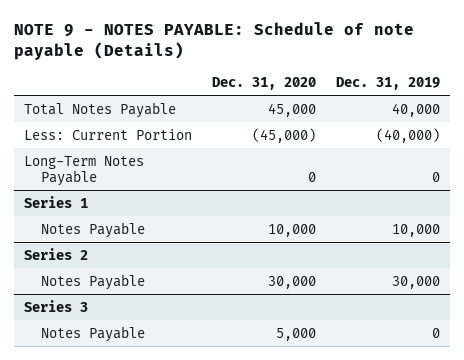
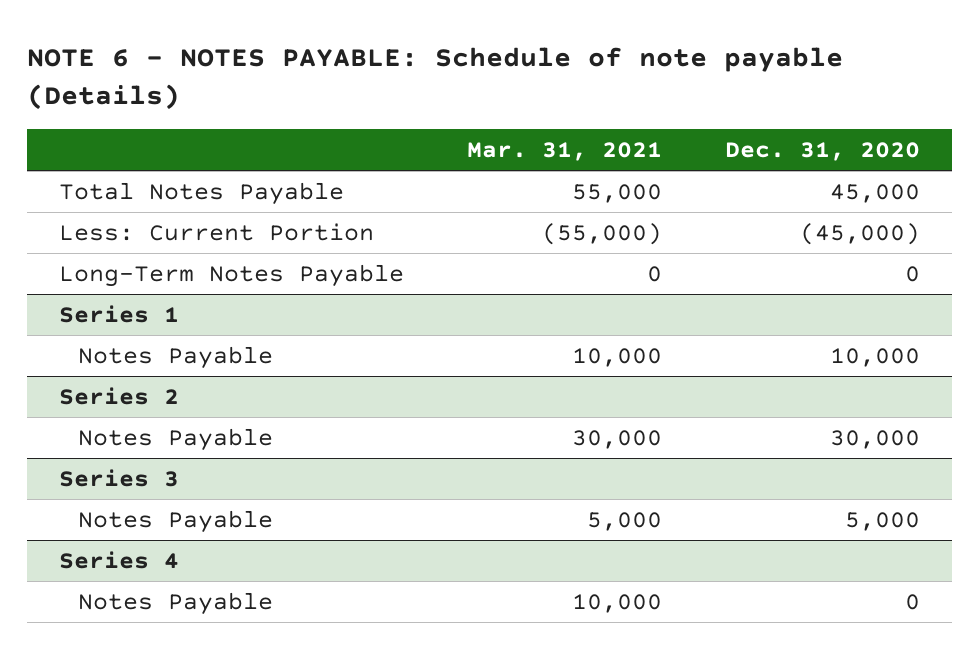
[14,22,415,61] NOTE 9 - NOTES PAYABLE: Schedule of note payable (Details) -> [26,46,843,111] NOTE 6 - NOTES PAYABLE: Schedule of note payable (Details)
[335,77,440,91] Dec. 31, 2019 -> none
none -> [466,142,662,162] Mar. 31, 2021
none -> [58,550,179,569] Series 4
none -> [78,591,274,615] Notes Payable

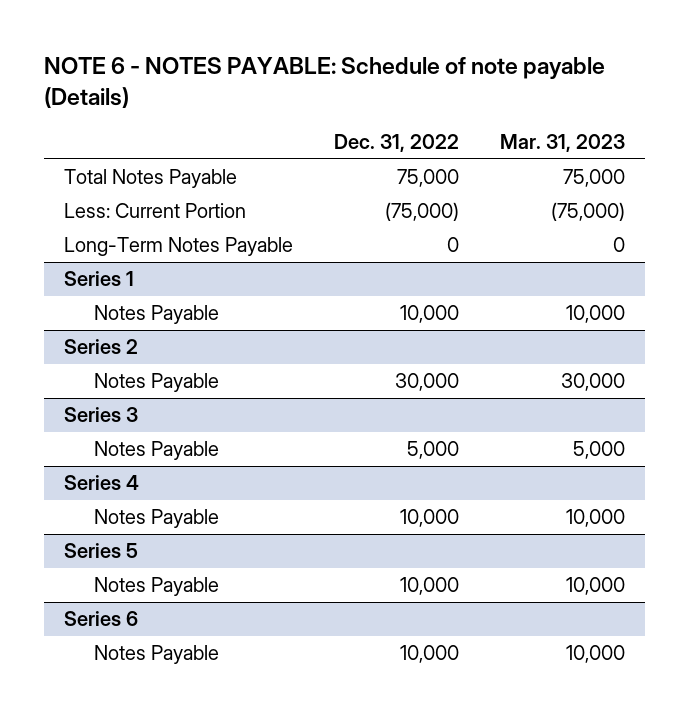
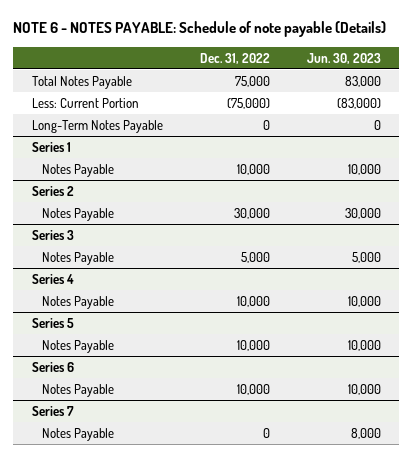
[499,134,625,153] Mar. 31, 2023 -> none
none -> [306,52,381,64] Jun. 30, 2023
none -> [31,405,74,416] Series 7
none -> [41,427,114,441] Notes Payable

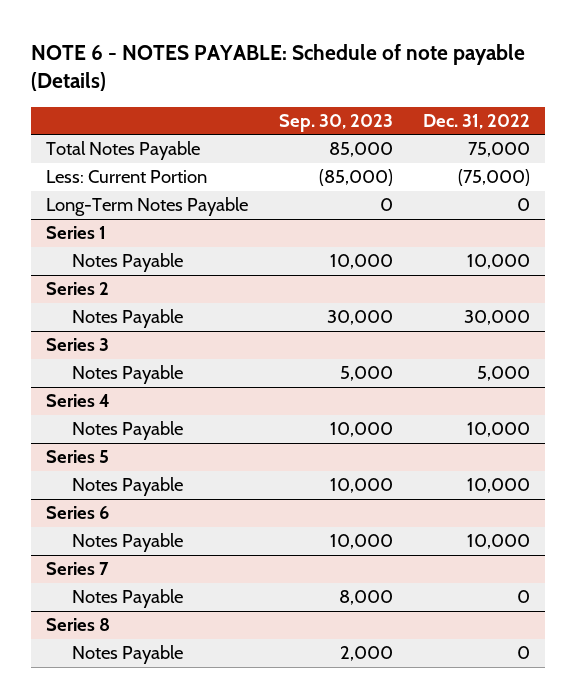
[306,52,381,64] Jun. 30, 2023 -> none
none -> [278,113,393,132] Sep. 30, 2023
none -> [46,618,111,632] Series 8
none -> [71,645,183,665] Notes Payable

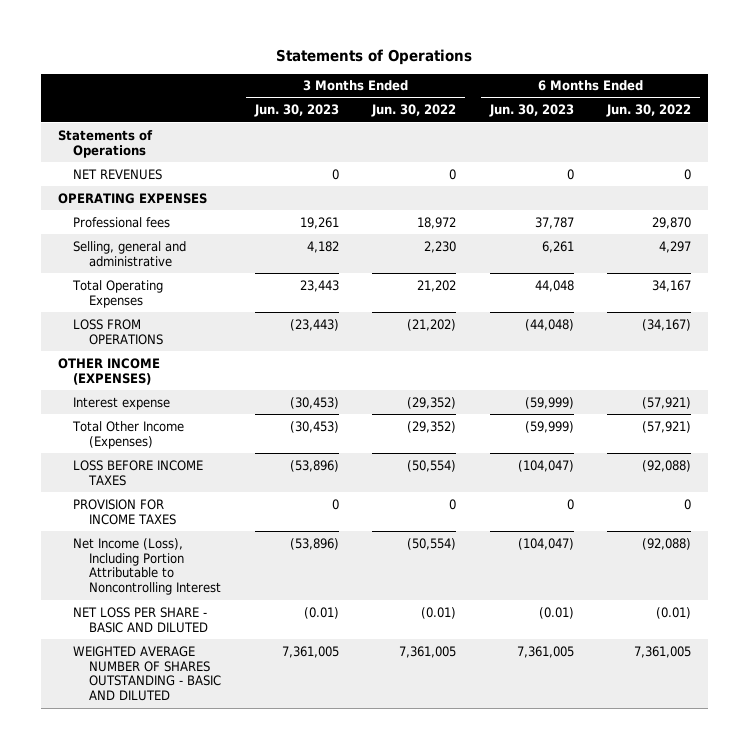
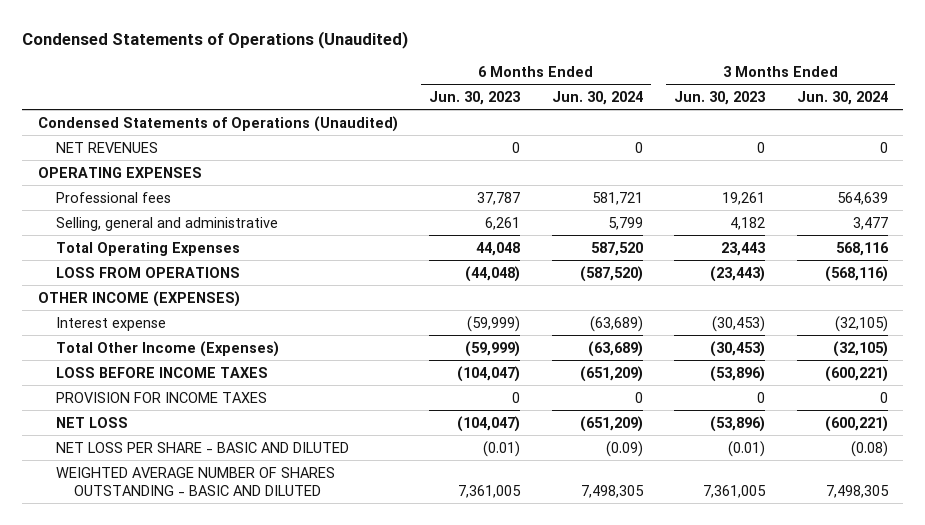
[276,48,473,65] Statements of Operations -> [22,30,409,49] Condensed Statements of Operations (Unaudited)
[371,104,457,118] Jun. 30, 2022 -> none
[606,104,692,118] Jun. 30, 2022 -> none
none -> [551,90,643,105] Jun. 30, 2024
none -> [796,90,888,105] Jun. 30, 2024
[57,129,153,158] Statements of Operations -> [37,115,398,132] Condensed Statements of Operations (Unaudited)
[73,537,222,596] Net Income (Loss), Including Portion Attributable to Noncontrolling Interest -> [55,416,128,428] NET LOSS

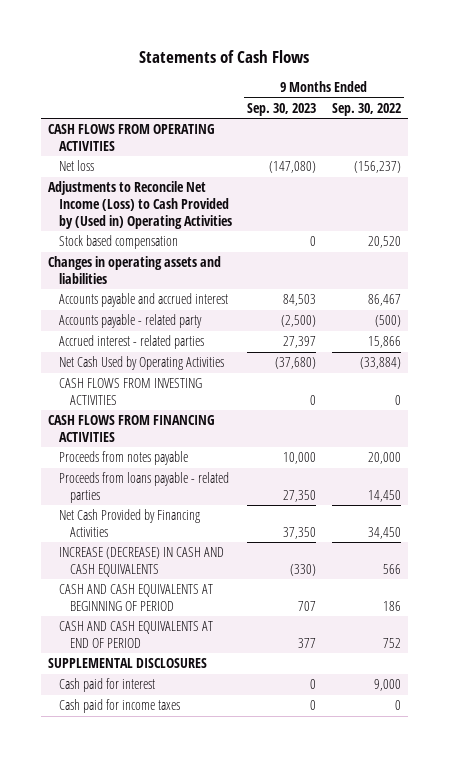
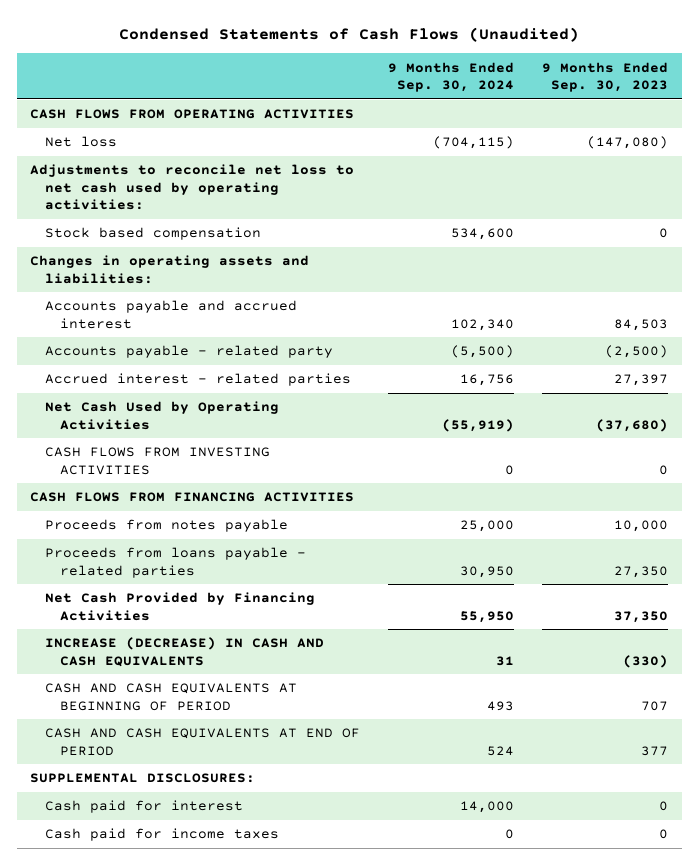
[139,49,310,63] Statements of Cash Flows -> [119,27,580,43] Condensed Statements of Cash Flows (Unaudited)
[331,103,401,117] Sep. 30, 2022 -> none
none -> [388,61,515,93] 9 Months Ended Sep. 30, 2024
[48,181,233,229] Adjustments to Reconcile Net Income (Loss) to Cash Provided by (Used in) Operating Activities -> [30,164,355,211] Adjustments to reconcile net loss to net cash used by operating activities:
[48,256,222,285] Changes in operating assets and liabilities -> [30,255,310,284] Changes in operating assets and liabilities:
[48,658,208,669] SUPPLEMENTAL DISCLOSURES -> [30,773,256,784] SUPPLEMENTAL DISCLOSURES:

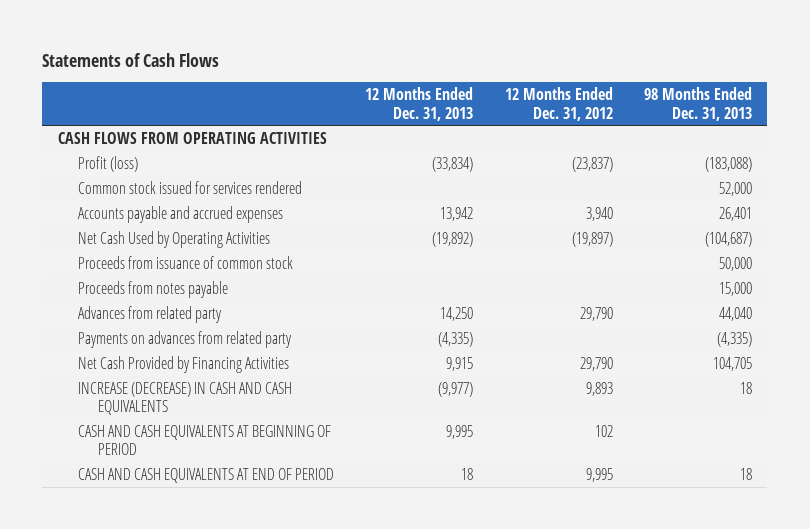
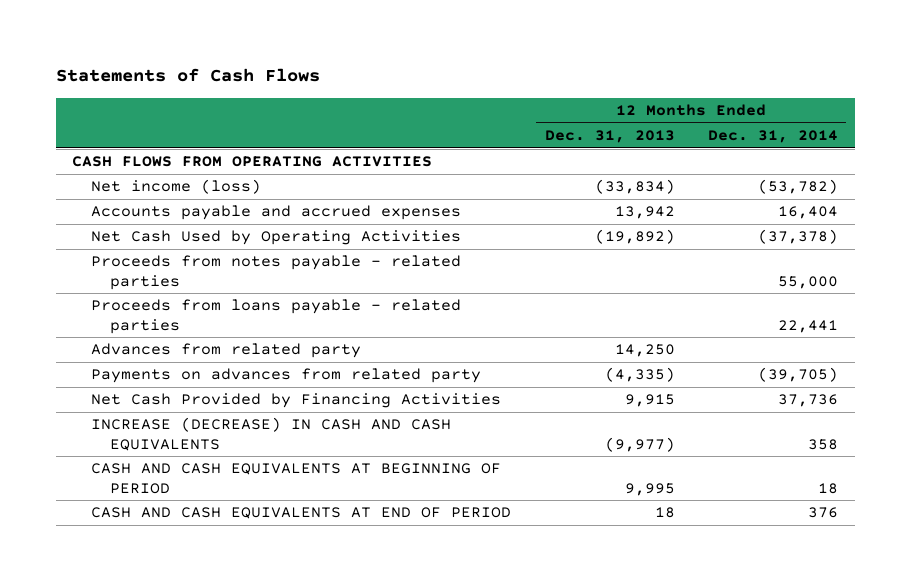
[504,87,613,121] 12 Months Ended Dec. 31, 2012 -> none
[643,87,752,121] 98 Months Ended Dec. 31, 2013 -> none
none -> [708,129,839,143] Dec. 31, 2014
[78,180,303,194] Common stock issued for services rendered -> none
[78,155,139,172] Profit (loss) -> [91,179,262,195] Net income (loss)
[78,255,294,269] Proceeds from issuance of common stock -> none
[78,280,229,298] Proceeds from notes payable -> [91,255,462,290] Proceeds from notes payable - related parties
none -> [91,299,462,334] Proceeds from loans payable - related parties

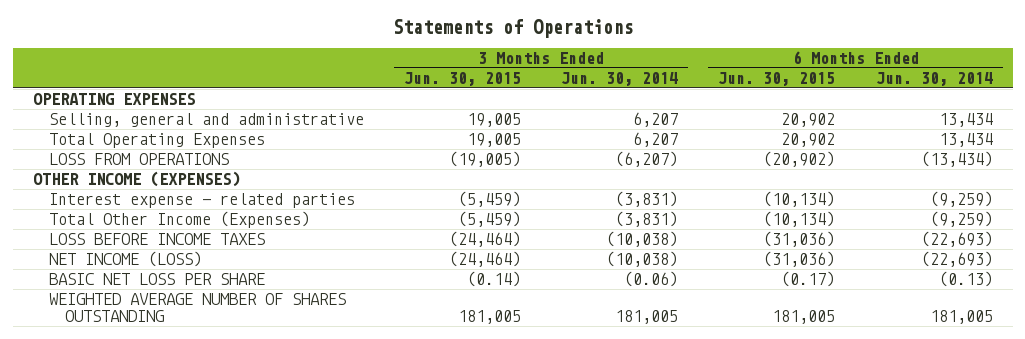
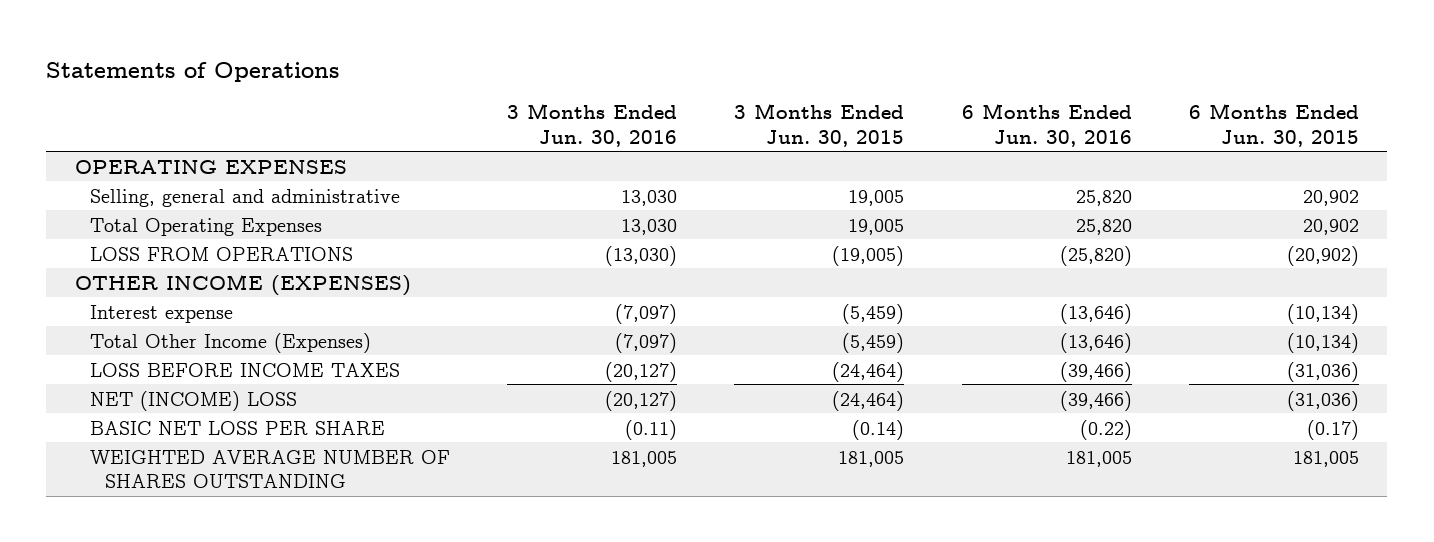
[561,72,679,87] Jun. 30, 2014 -> none
[875,72,993,87] Jun. 30, 2014 -> none
none -> [507,103,678,147] 3 Months Ended Jun. 30, 2016
none -> [961,103,1132,147] 6 Months Ended Jun. 30, 2016
[48,193,355,209] Interest expense - related parties -> [89,304,233,323] Interest expense
[48,251,202,268] NET INCOME (LOSS) -> [89,390,297,411] NET (INCOME) LOSS

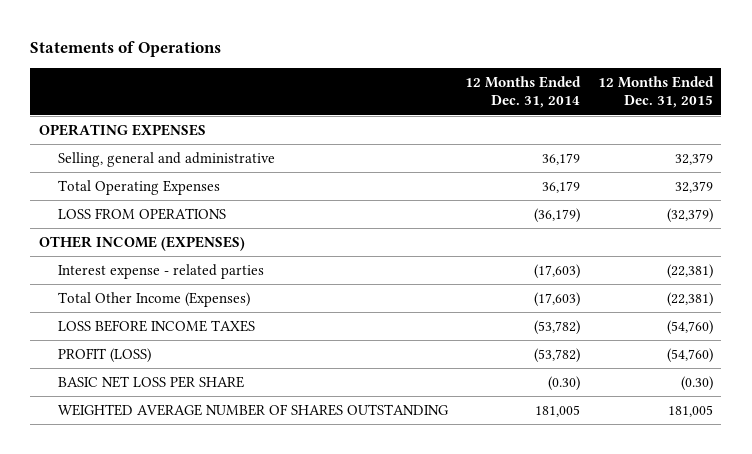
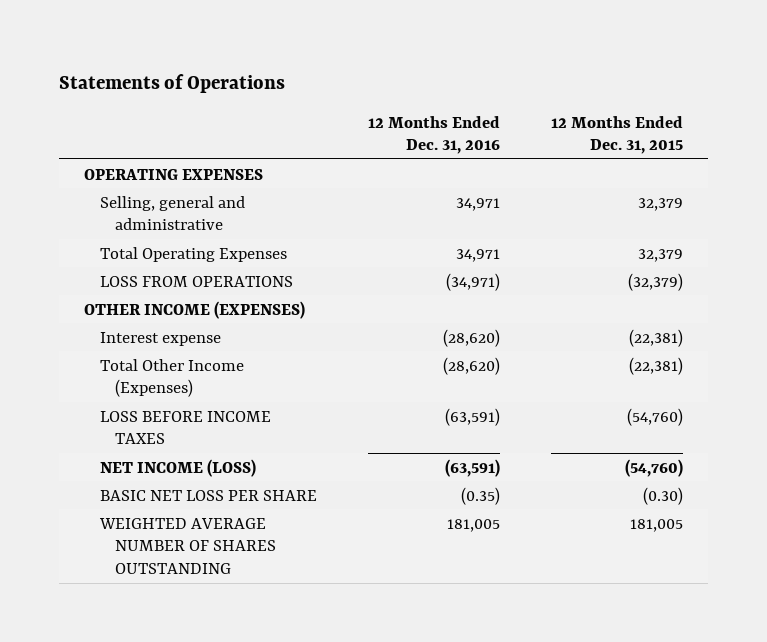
[465,75,582,109] 12 Months Ended Dec. 31, 2014 -> none
none -> [367,115,500,155] 12 Months Ended Dec. 31, 2016
[57,263,264,279] Interest expense - related parties -> [99,331,221,346] Interest expense
[57,347,151,363] PROFIT (LOSS) -> [99,458,256,477] NET INCOME (LOSS)

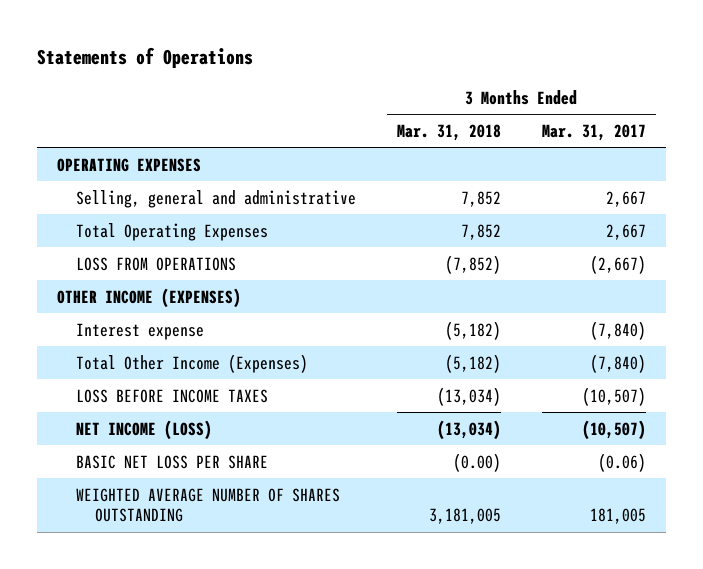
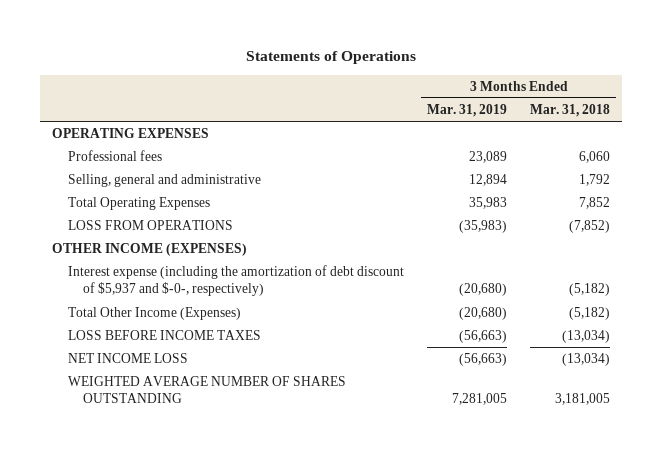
[541,124,646,142] Mar. 31, 2017 -> none
none -> [427,103,508,117] Mar. 31, 2019
none -> [67,150,162,162] Professional fees
[460,190,501,207] 7,852 -> [579,174,611,187] 1,792
[76,322,205,340] Interest expense -> [67,265,404,297] Interest expense (including the amortization of debt discount of $5,937 and $-0-, respectively)
[76,454,269,469] BASIC NET LOSS PER SHARE -> none
[76,419,213,440] NET INCOME (LOSS) -> [67,353,188,364] NET INCOME LOSS

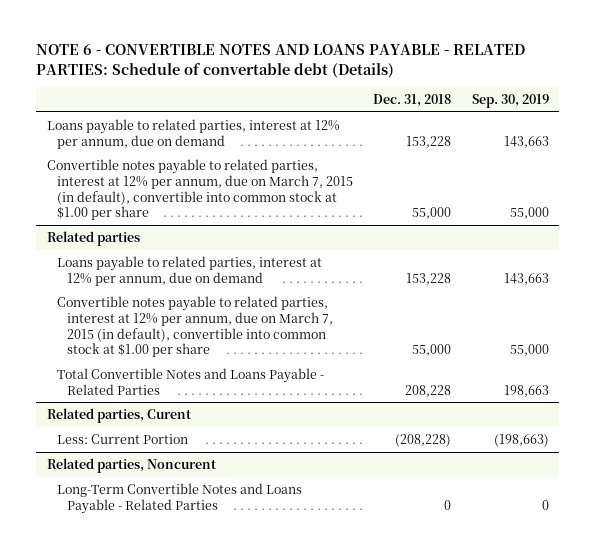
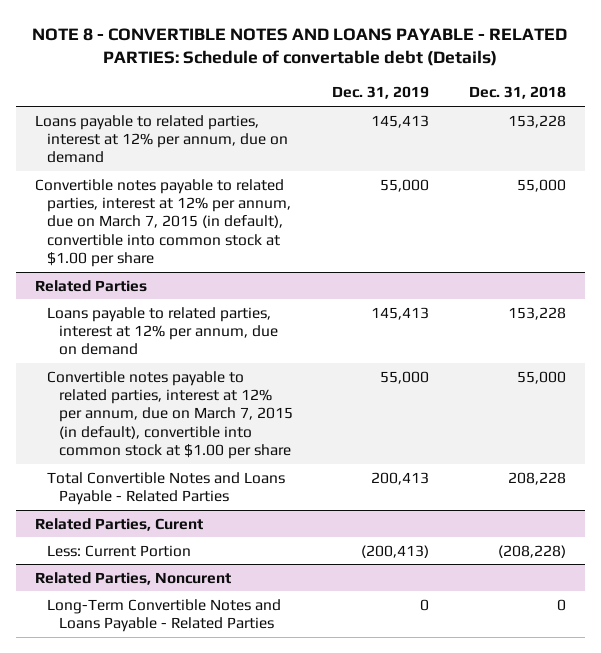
[36,44,526,78] NOTE 6 - CONVERTIBLE NOTES AND LOANS PAYABLE - RELATED PARTIES: Schedule of convertable debt (Details) -> [32,27,568,67] NOTE 8 - CONVERTIBLE NOTES AND LOANS PAYABLE - RELATED PARTIES: Schedule of convertable debt (Details)
[471,94,549,109] Sep. 30, 2019 -> none
none -> [332,86,430,100] Dec. 31, 2019
[46,230,140,246] Related parties -> [35,279,148,292] Related Parties
[46,407,191,423] Related parties, Curent -> [35,517,204,531] Related Parties, Curent
[46,457,216,473] Related parties, Noncurent -> [35,571,232,585] Related Parties, Noncurent

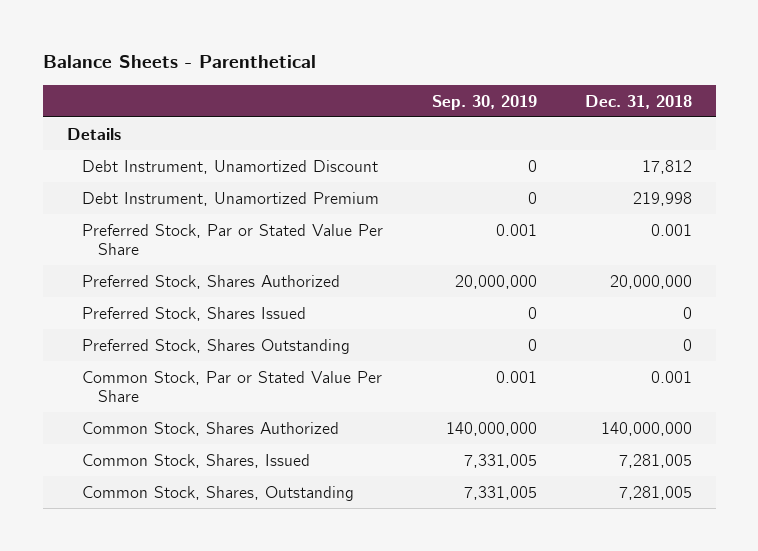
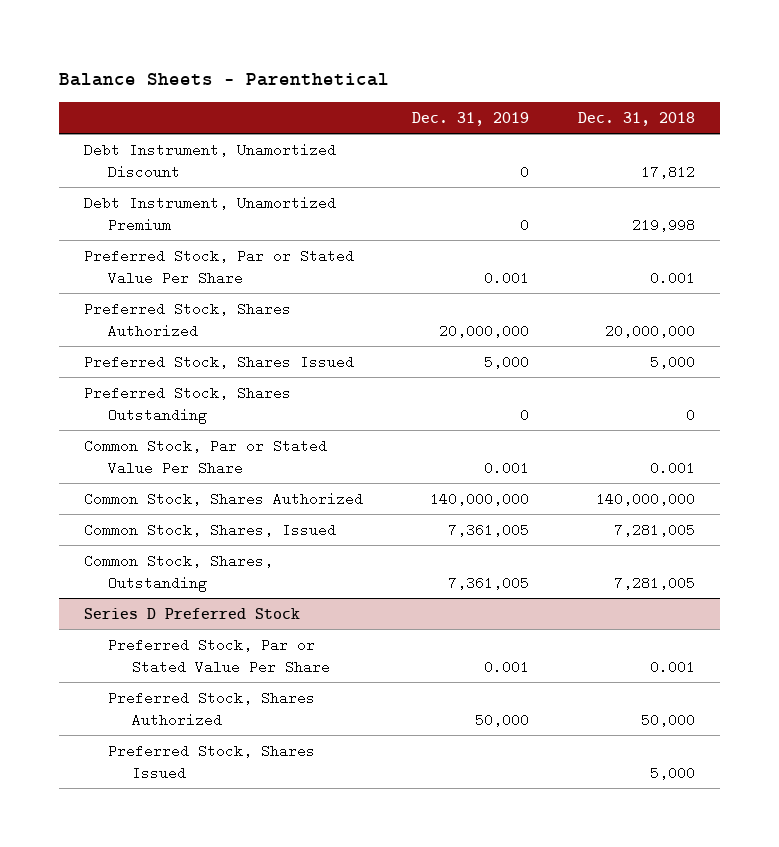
[431,94,537,110] Sep. 30, 2019 -> none
none -> [411,111,529,126] Dec. 31, 2019
[66,127,121,140] Details -> none
[682,306,692,319] 0 -> [650,354,696,369] 5,000
none -> [83,607,300,619] Series D Preferred Stock
none -> [107,637,330,674] Preferred Stock, Par or Stated Value Per Share
none -> [107,690,315,727] Preferred Stock, Shares Authorized
none -> [107,743,315,780] Preferred Stock, Shares Issued

